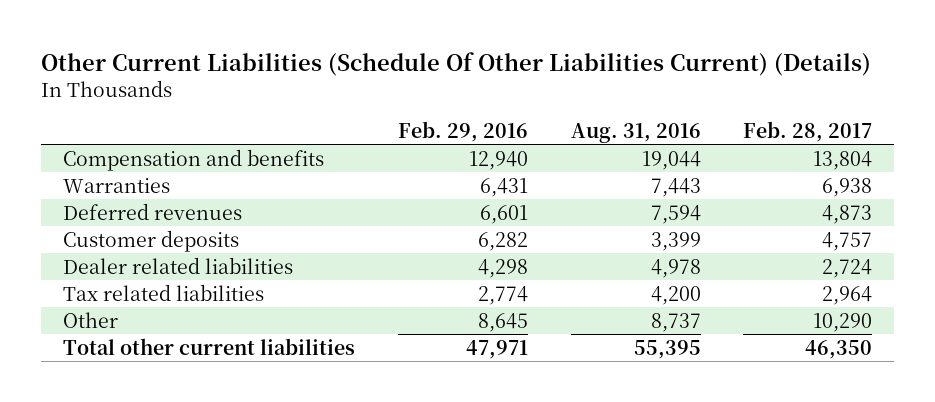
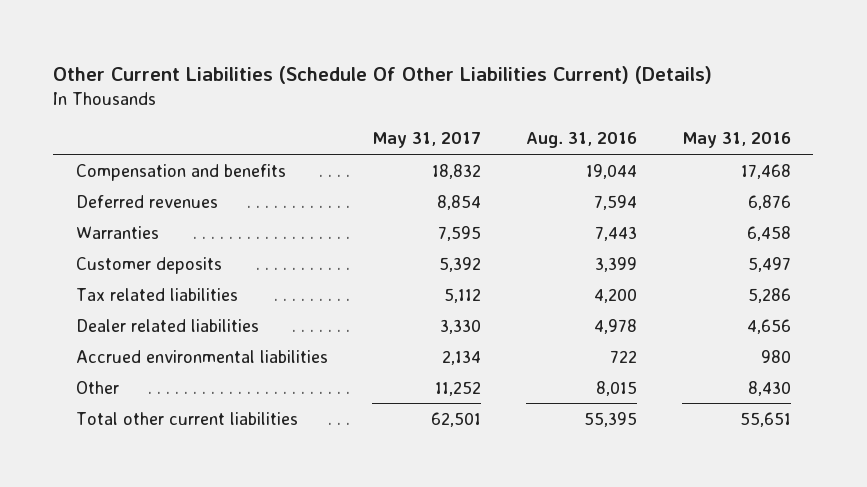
[397,120,528,142] Feb. 29, 2016 -> none
[743,120,873,142] Feb. 28, 2017 -> none
none -> [372,132,482,149] May 31, 2017
none -> [682,132,792,149] May 31, 2016
[62,177,170,193] Warranties -> [75,225,159,239] Warranties
[62,256,293,274] Dealer related liabilities -> [75,318,259,332] Dealer related liabilities
none -> [75,349,328,363] Accrued environmental liabilities
[650,312,701,332] 8,737 -> [596,380,638,396] 8,015

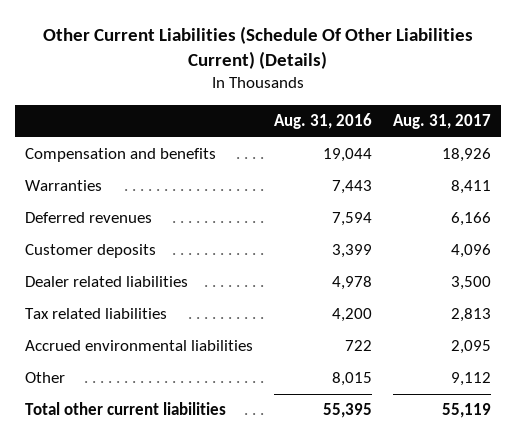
[372,132,482,149] May 31, 2017 -> none
[682,132,792,149] May 31, 2016 -> none
none -> [392,114,491,130] Aug. 31, 2017
[75,194,218,208] Deferred revenues -> [25,212,153,224] Deferred revenues
[75,287,238,301] Tax related liabilities -> [25,308,168,320] Tax related liabilities

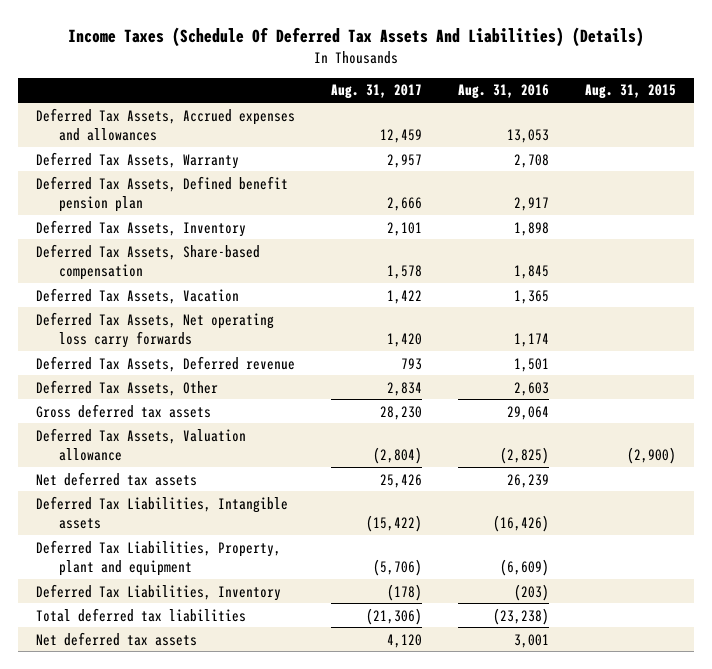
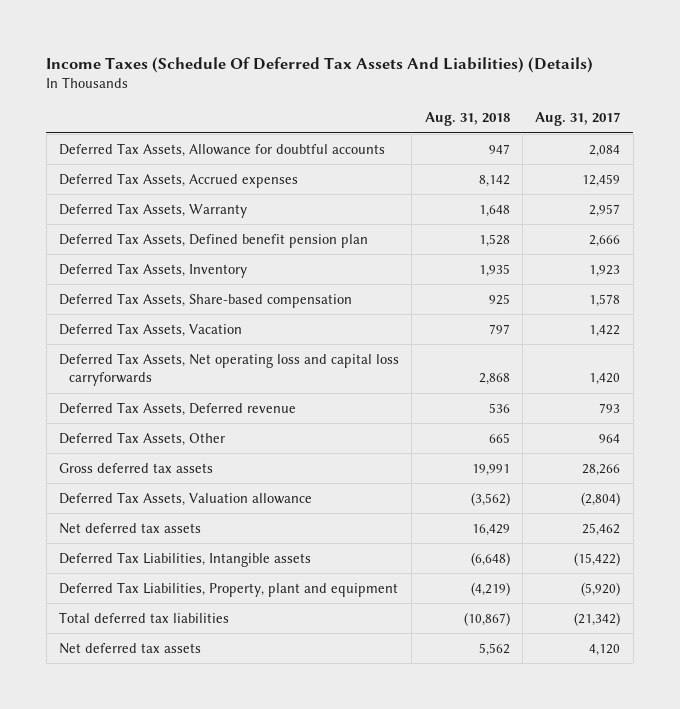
[458,84,550,100] Aug. 31, 2016 -> none
[585,84,677,100] Aug. 31, 2015 -> none
none -> [424,112,510,127] Aug. 31, 2018
none -> [59,142,386,157] Deferred Tax Assets, Allowance for doubtful accounts
[36,107,296,142] Deferred Tax Assets, Accrued expenses and allowances -> [59,172,299,188] Deferred Tax Assets, Accrued expenses
[387,221,423,236] 2,101 -> [589,264,621,277] 1,923
[36,311,275,349] Deferred Tax Assets, Net operating loss carry forwards -> [59,352,400,387] Deferred Tax Assets, Net operating loss and capital loss carryforwards
[387,381,423,396] 2,834 -> [599,433,621,443] 964
[380,405,423,420] 28,230 -> [582,463,621,476] 28,266
[380,473,423,488] 25,426 -> [582,522,621,536] 25,462
[36,583,282,601] Deferred Tax Liabilities, Inventory -> none
[373,559,423,577] (5,706) -> [581,581,621,596] (5,920)
[366,607,423,625] (21,306) -> [574,611,621,626] (21,342)

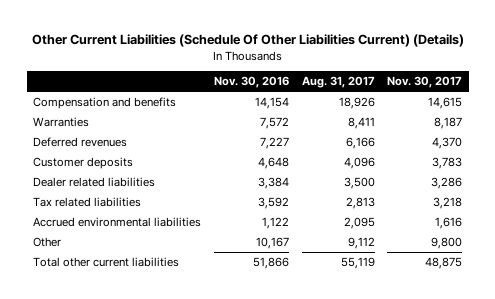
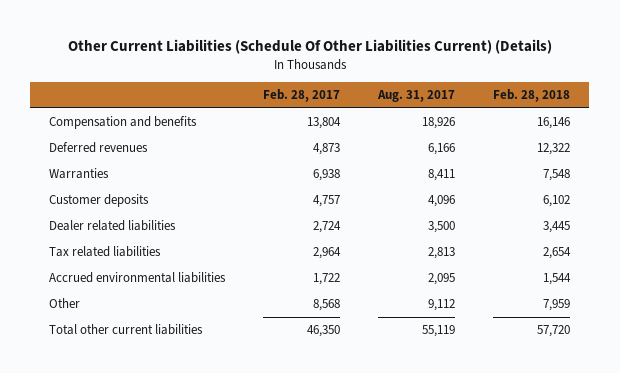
[213,76,289,89] Nov. 30, 2016 -> none
[387,76,463,89] Nov. 30, 2017 -> none
none -> [263,89,341,103] Feb. 28, 2017
none -> [493,89,571,103] Feb. 28, 2018
[32,117,89,128] Warranties -> [49,168,110,180] Warranties

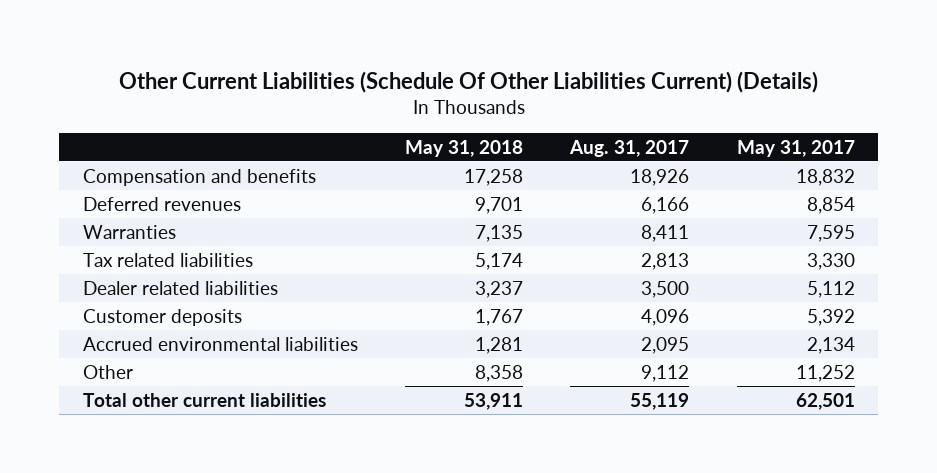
[263,89,341,103] Feb. 28, 2017 -> none
[493,89,571,103] Feb. 28, 2018 -> none
none -> [405,139,524,157] May 31, 2018
none -> [736,139,855,157] May 31, 2017
[49,220,177,232] Dealer related liabilities -> [82,280,278,295] Dealer related liabilities
[49,194,150,208] Customer deposits -> [82,308,242,326] Customer deposits

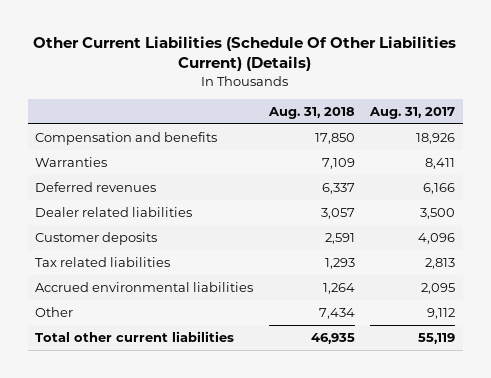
[405,139,524,157] May 31, 2018 -> none
[736,139,855,157] May 31, 2017 -> none
none -> [267,106,355,119] Aug. 31, 2018
[82,196,241,211] Deferred revenues -> [35,182,157,193] Deferred revenues
[82,252,253,267] Tax related liabilities -> [35,257,171,268] Tax related liabilities

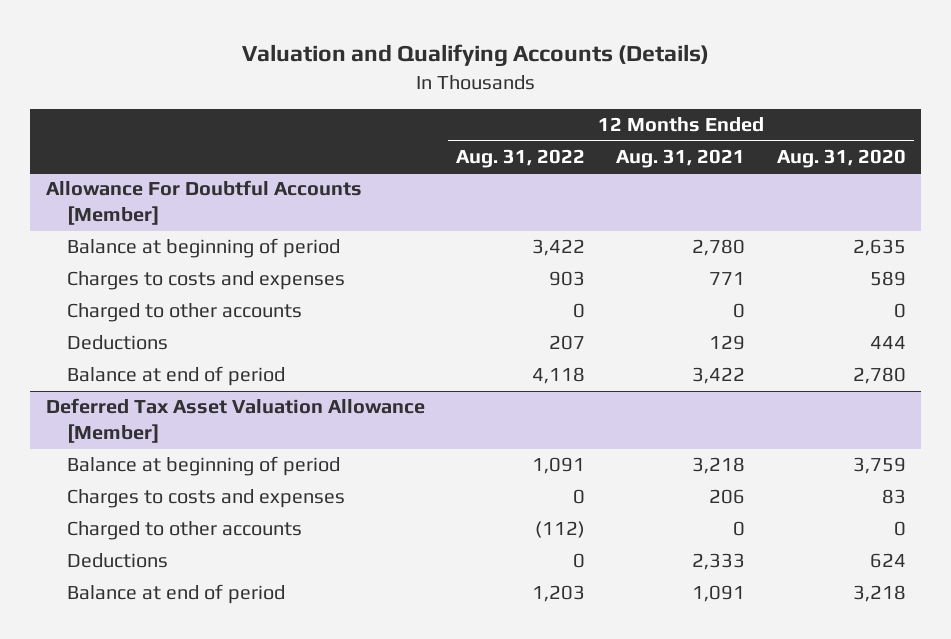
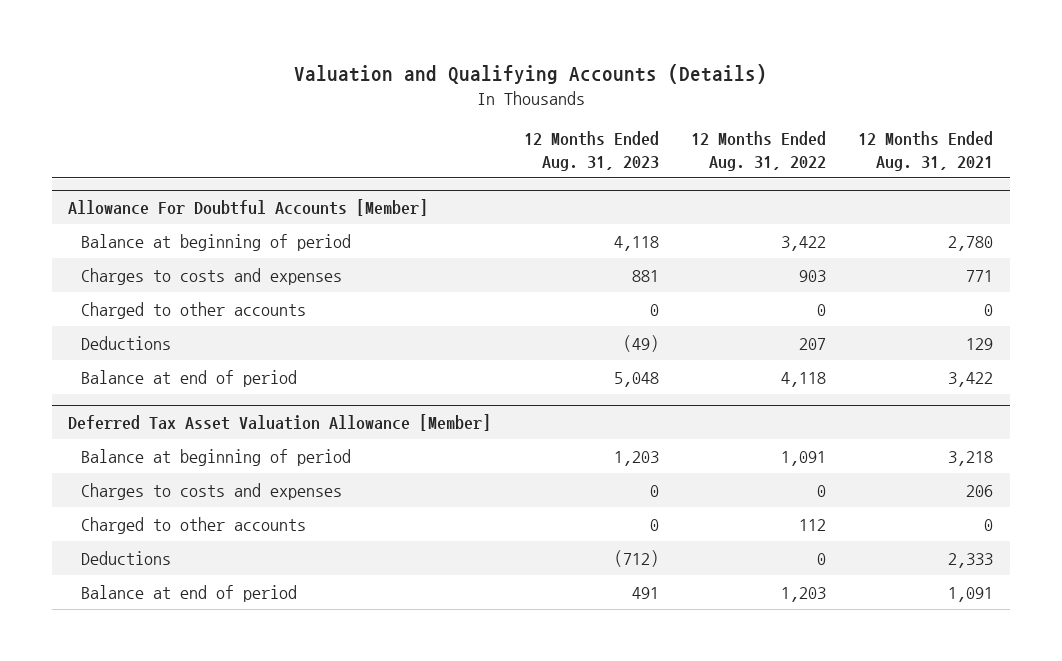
[776,149,906,169] Aug. 31, 2020 -> none
none -> [523,131,659,171] 12 Months Ended Aug. 31, 2023
[535,521,586,539] (112) -> [798,518,826,531] 112

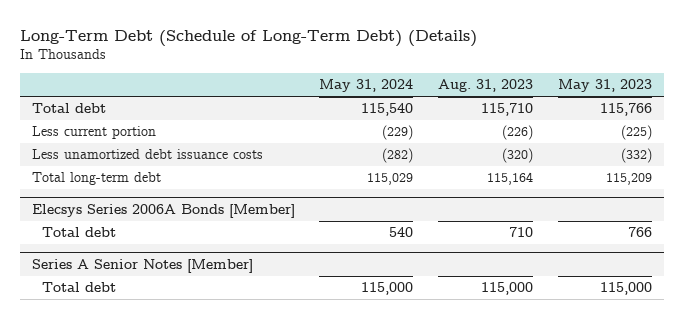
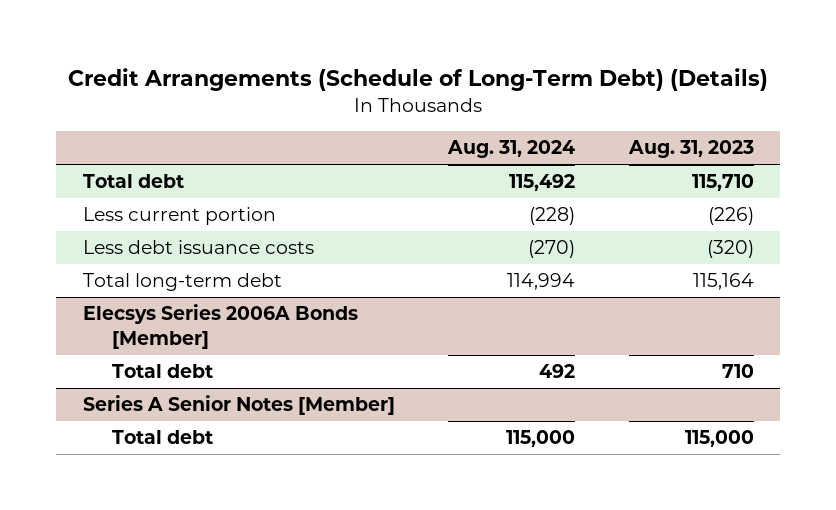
[19,29,477,47] Long-Term Debt (Schedule of Long-Term Debt) (Details) -> [68,67,769,91] Credit Arrangements (Schedule of Long-Term Debt) (Details)
[319,79,414,93] May 31, 2024 -> none
[557,79,652,93] May 31, 2023 -> none
none -> [447,140,576,159] Aug. 31, 2024
[31,149,263,160] Less unamortized debt issuance costs -> [82,240,314,255] Less debt issuance costs

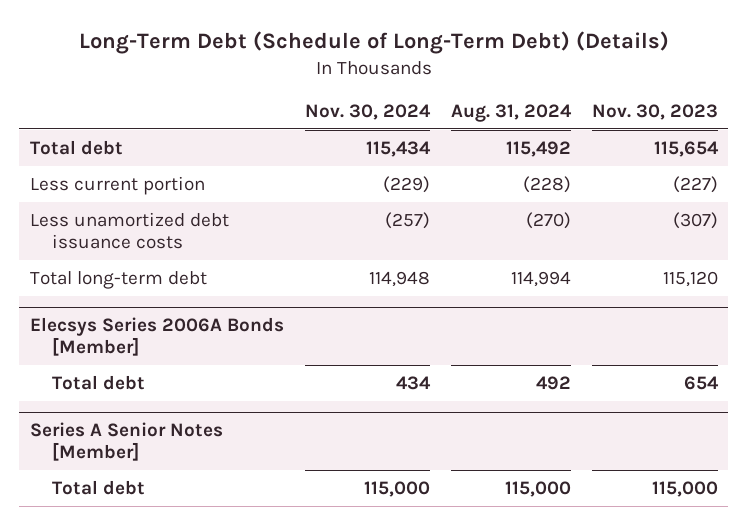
[68,67,769,91] Credit Arrangements (Schedule of Long-Term Debt) (Details) -> [78,31,669,55] Long-Term Debt (Schedule of Long-Term Debt) (Details)
[627,140,754,159] Aug. 31, 2023 -> none
none -> [304,103,431,120] Nov. 30, 2024
none -> [591,103,718,120] Nov. 30, 2023
[82,240,314,255] Less debt issuance costs -> [29,211,229,250] Less unamortized debt issuance costs

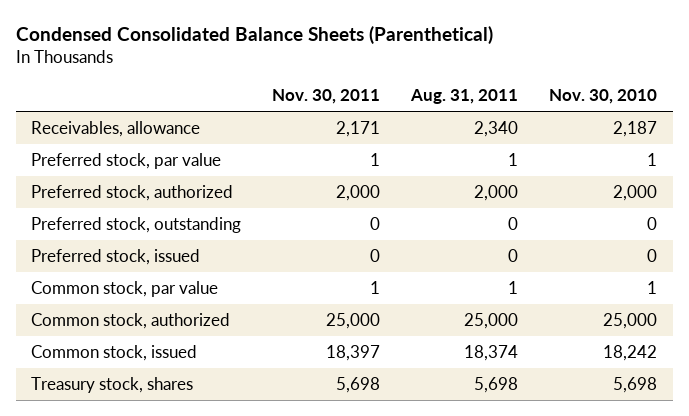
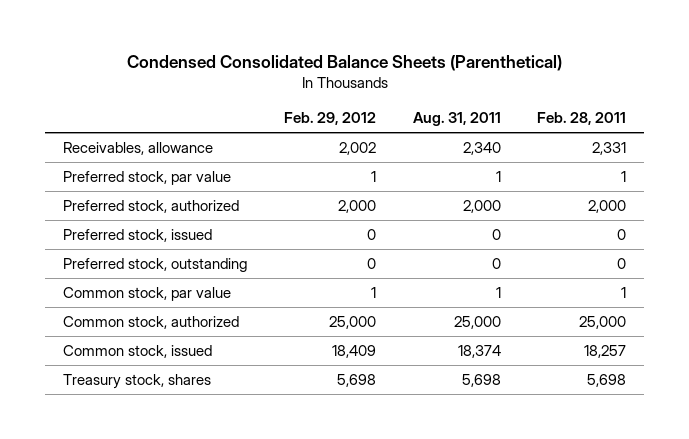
[272,89,381,105] Nov. 30, 2011 -> none
[549,89,658,105] Nov. 30, 2010 -> none
none -> [283,112,376,126] Feb. 29, 2012
none -> [537,112,627,126] Feb. 28, 2011
[31,216,242,233] Preferred stock, outstanding -> [63,257,248,272] Preferred stock, outstanding

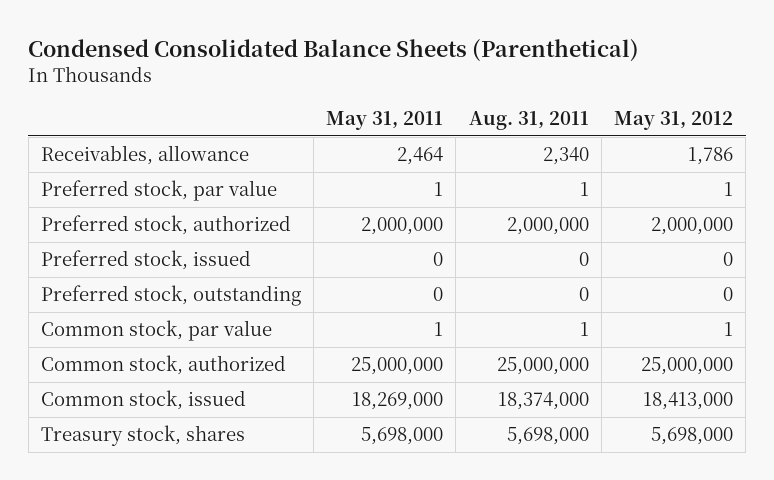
[283,112,376,126] Feb. 29, 2012 -> none
[537,112,627,126] Feb. 28, 2011 -> none
none -> [326,110,444,130] May 31, 2011
none -> [613,110,733,130] May 31, 2012
[462,199,501,213] 2,000 -> [506,217,589,236] 2,000,000
[453,315,501,329] 25,000 -> [496,357,589,376] 25,000,000
[457,344,501,358] 18,374 -> [497,392,589,411] 18,374,000
[461,373,501,387] 5,698 -> [506,427,589,446] 5,698,000

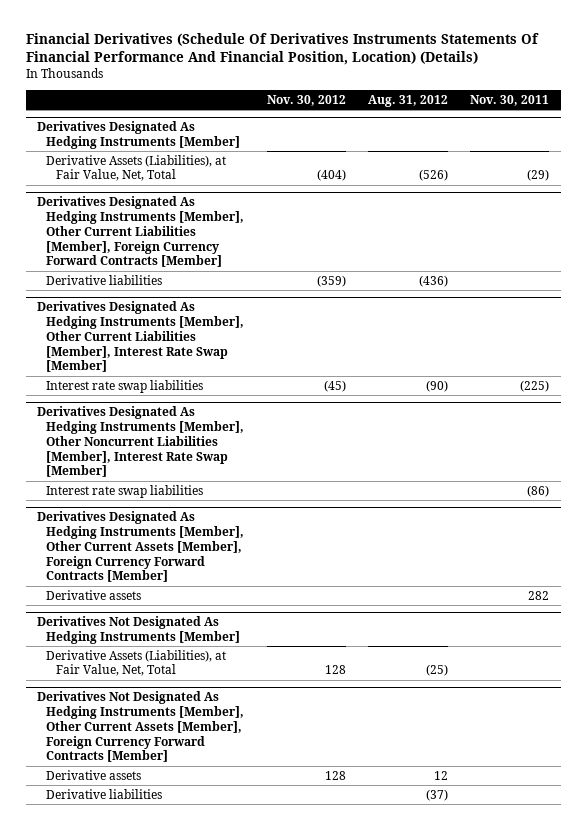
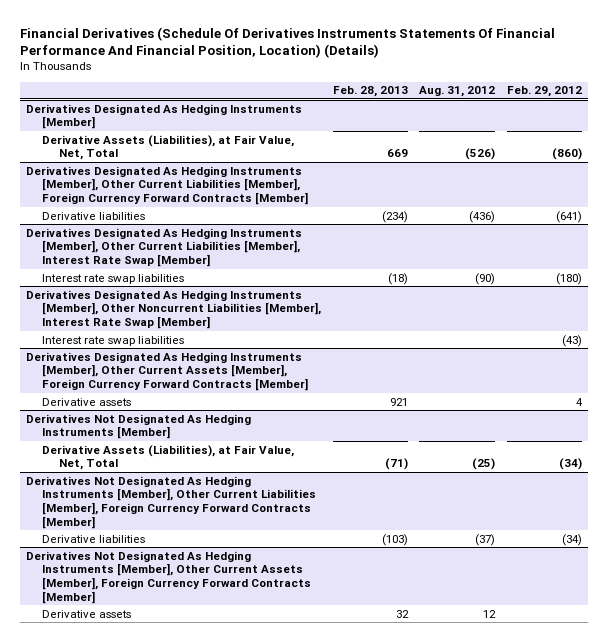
[266,94,346,106] Nov. 30, 2012 -> none
[470,94,550,106] Nov. 30, 2011 -> none
none -> [332,86,408,98] Feb. 28, 2013
none -> [506,86,582,98] Feb. 29, 2012
none -> [25,475,317,529] Derivatives Not Designated As Hedging Instruments [Member], Other Current Liabilities [Member], Foreign Currency Forward Contracts [Member]
none -> [42,534,146,543] Derivative liabilities
[46,788,163,799] Derivative liabilities -> none

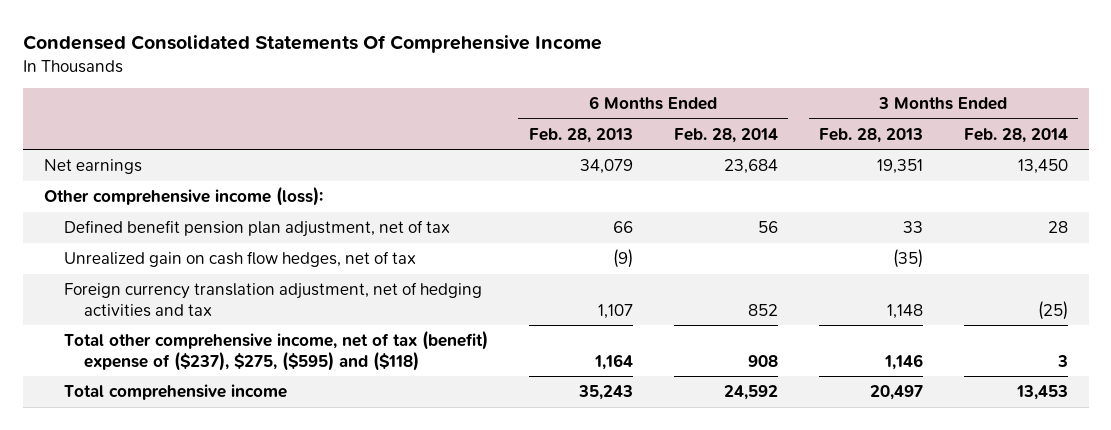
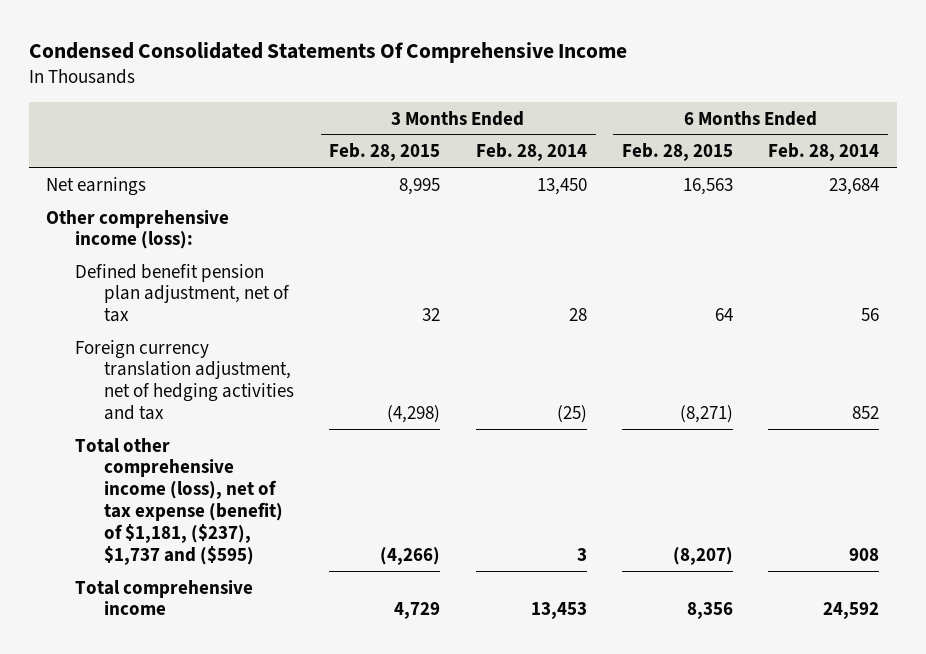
[528,127,633,143] Feb. 28, 2013 -> none
[818,127,923,143] Feb. 28, 2013 -> none
none -> [329,143,441,162] Feb. 28, 2015
none -> [622,143,734,162] Feb. 28, 2015
[63,250,416,267] Unrealized gain on cash flow hedges, net of tax -> none
[63,329,488,371] Total other comprehensive income, net of tax (benefit) expense of ($237), $275, ($595) and ($118) -> [75,437,284,565] Total other comprehensive income (loss), net of tax expense (benefit) of $1,181, ($237), $1,737 and ($595)

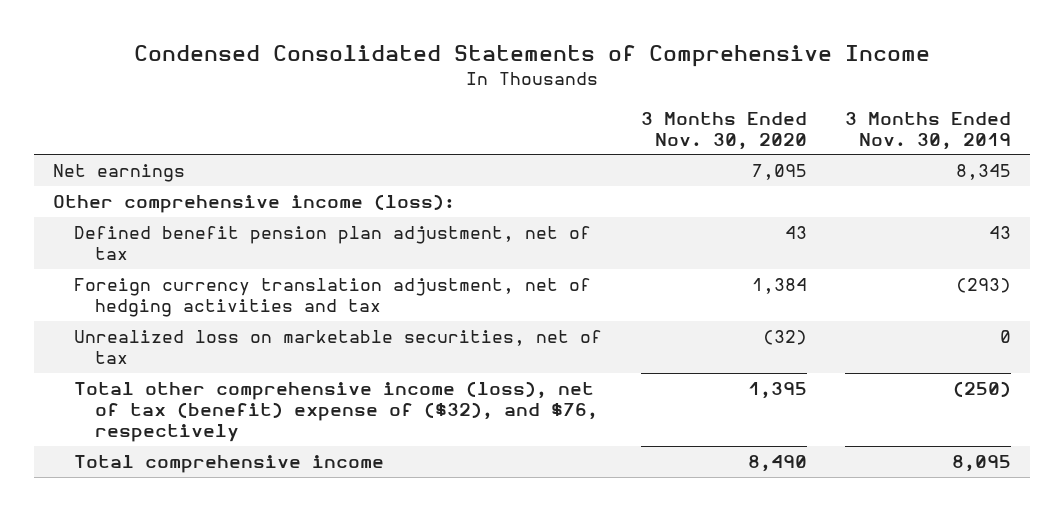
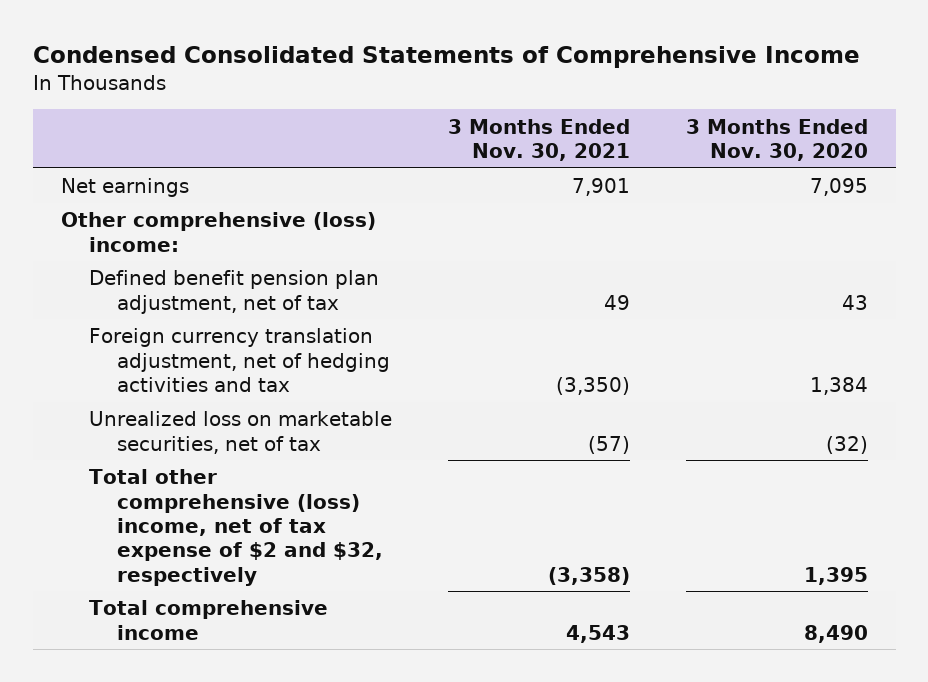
[844,111,1011,150] 3 Months Ended Nov. 30, 2019 -> none
none -> [447,118,630,161] 3 Months Ended Nov. 30, 2021
[53,194,456,214] Other comprehensive income (loss): -> [60,212,376,252] Other comprehensive (loss) income:
[74,381,599,442] Total other comprehensive income (loss), net of tax (benefit) expense of ($32), and $76, respectively -> [88,469,383,586] Total other comprehensive (loss) income, net of tax expense of $2 and $32, respectively

